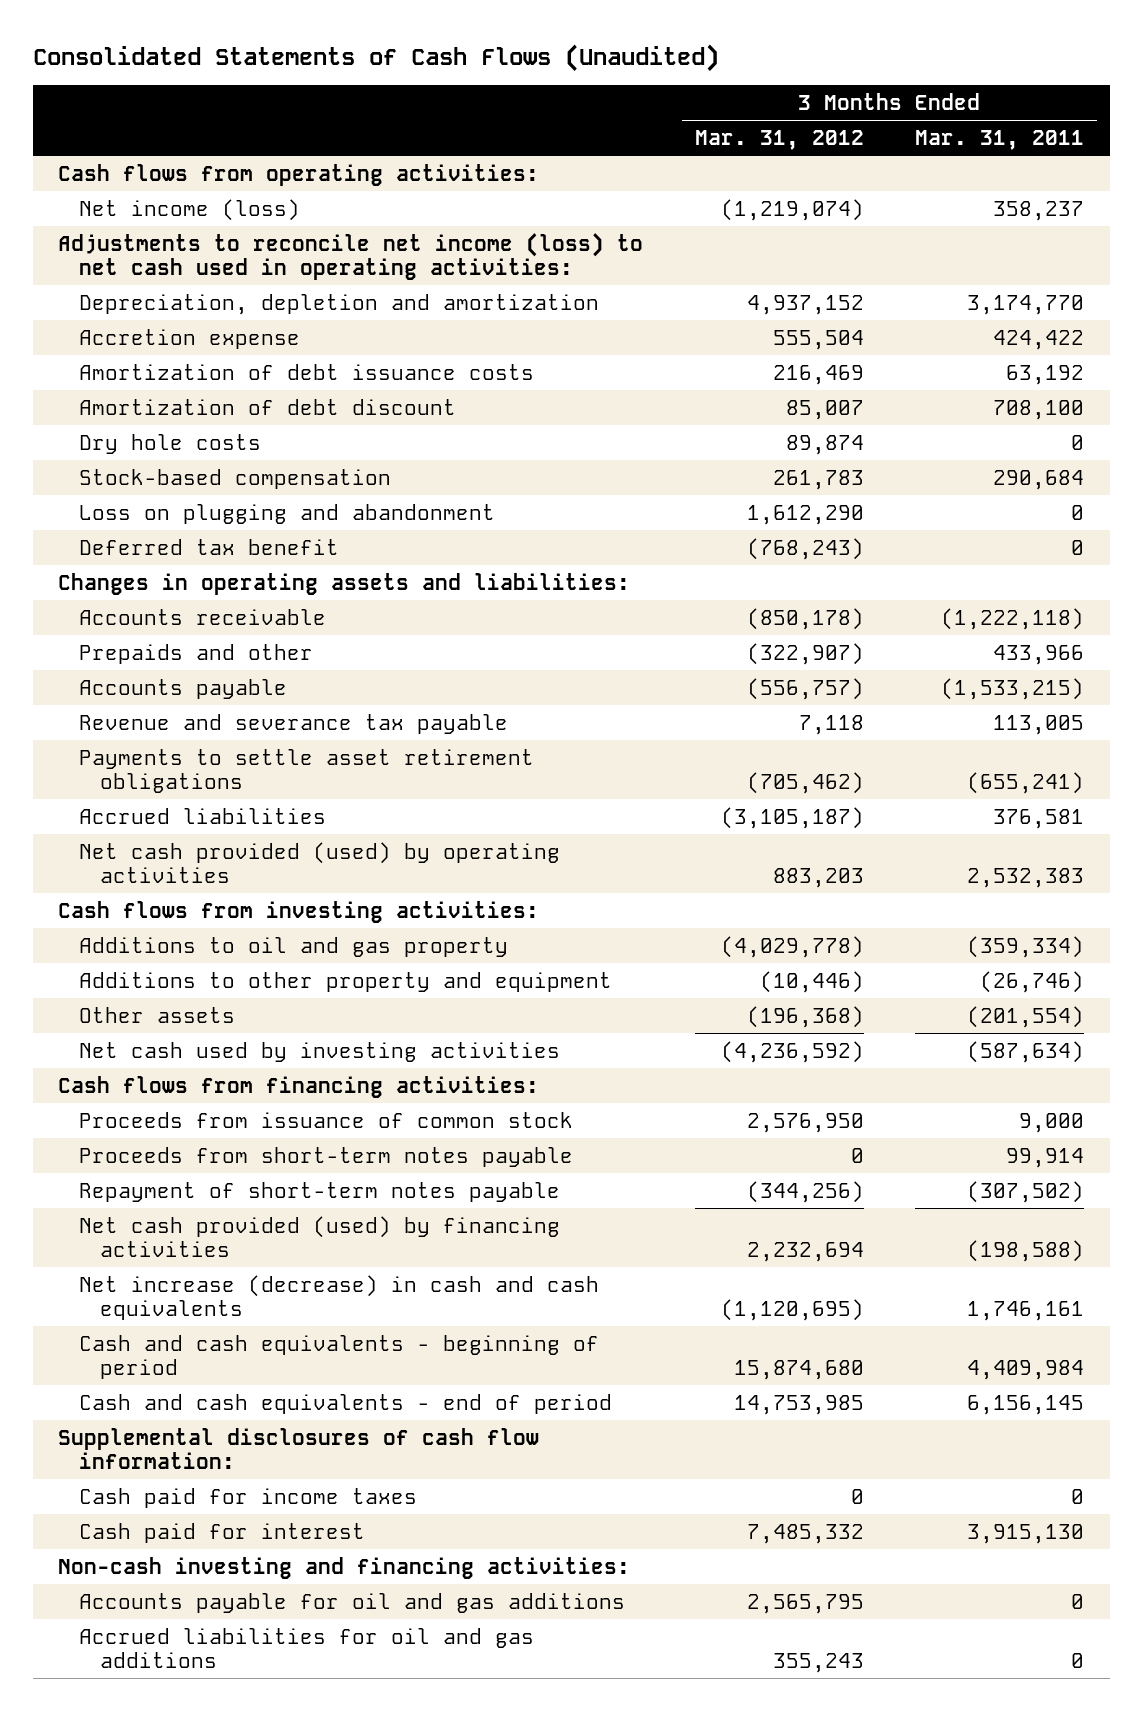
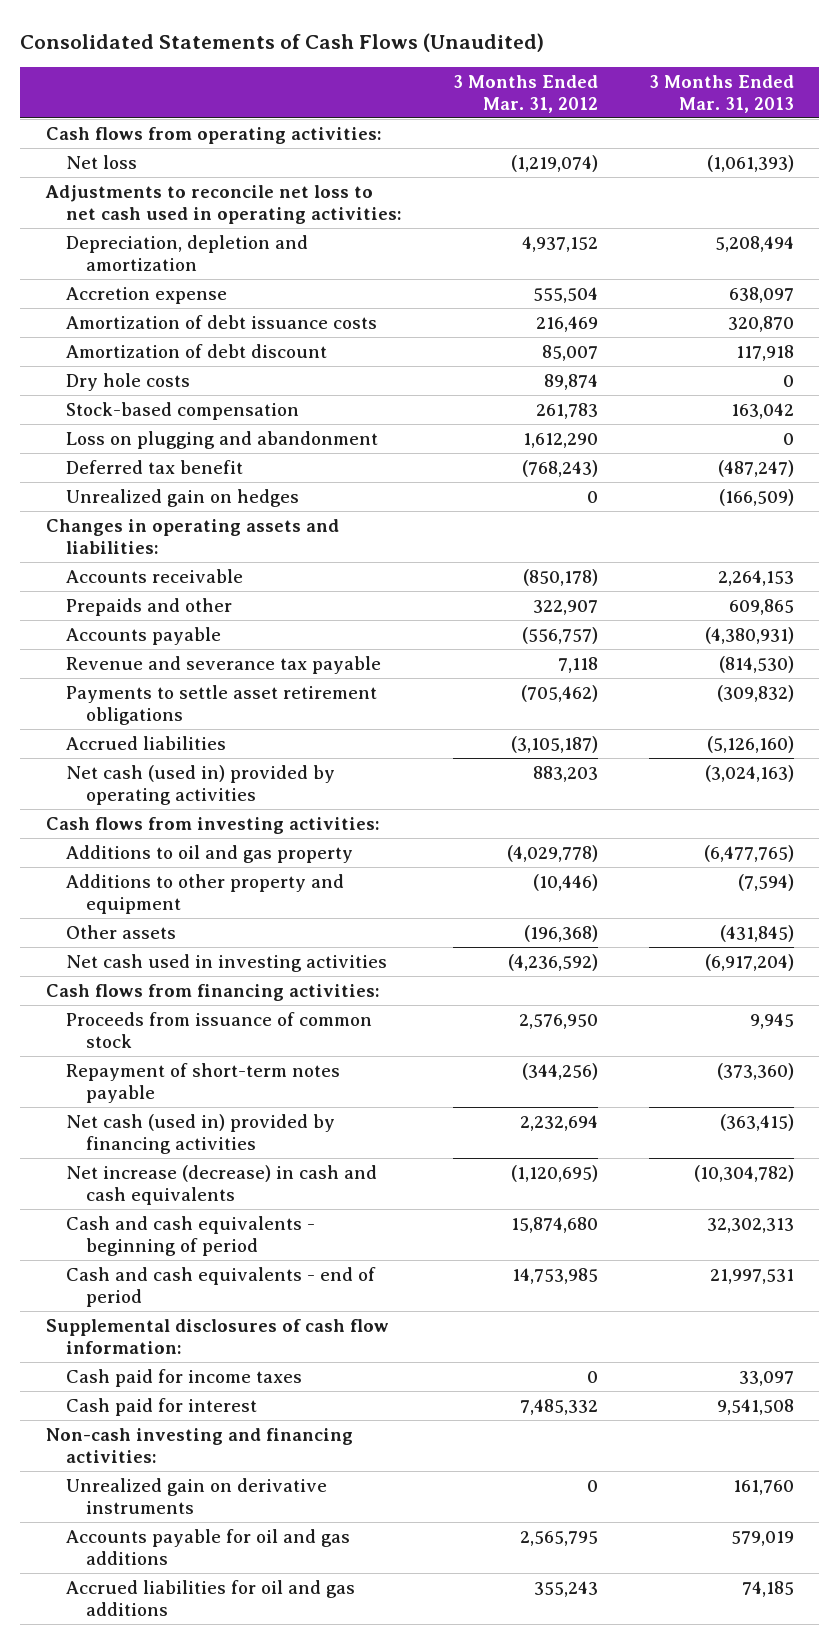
[915,129,1085,150] Mar. 31, 2011 -> none
none -> [648,74,794,113] 3 Months Ended Mar. 31, 2013
[79,198,301,221] Net income (loss) -> [66,154,138,169] Net loss
[58,232,644,281] Adjustments to reconcile net income (loss) to net cash used in operating activities: -> [44,184,403,224] Adjustments to reconcile net loss to net cash used in operating activities:
none -> [66,488,300,507] Unrealized gain on hedges
[746,642,864,665] (322,907) -> [532,599,598,615] 322,907
[79,841,561,884] Net cash provided (used) by operating activities -> [66,764,336,805] Net cash (used in) provided by operating activities
[79,1041,561,1062] Net cash used by investing activities -> [66,953,388,972] Net cash used in investing activities
[79,1146,574,1167] Proceeds from short-term notes payable -> none
[79,1215,561,1258] Net cash provided (used) by financing activities -> [66,1113,336,1154] Net cash (used in) provided by financing activities
none -> [66,1477,328,1514] Unrealized gain on derivative instruments

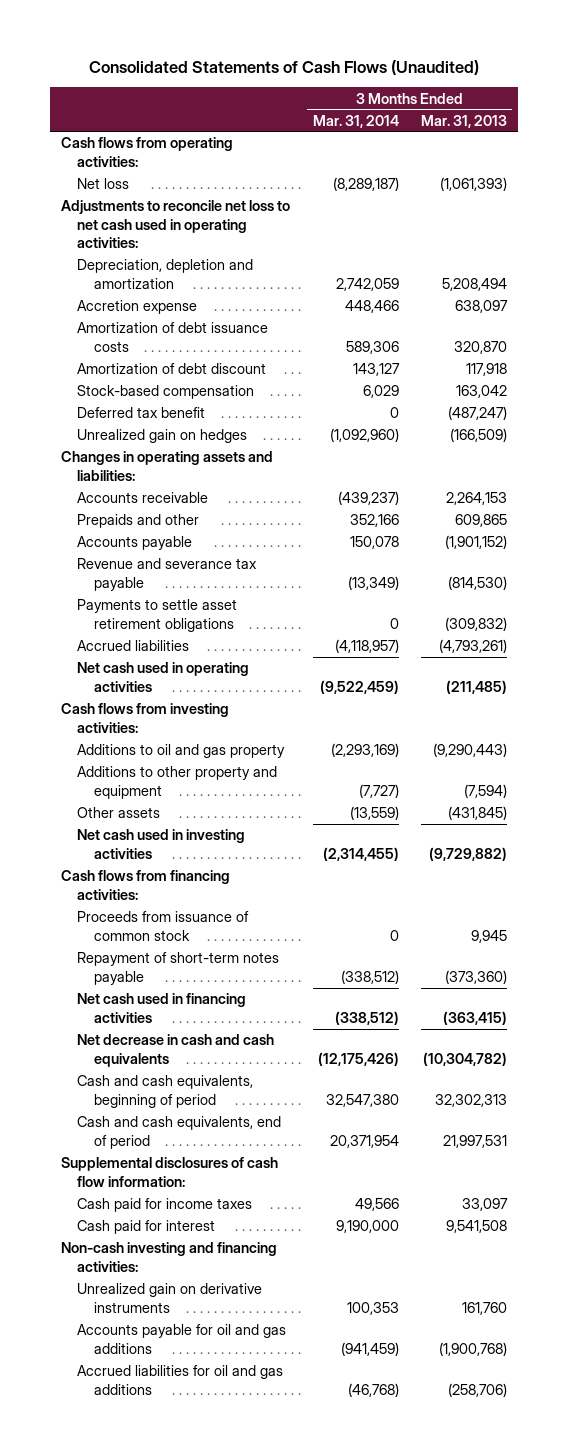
[452,74,598,113] 3 Months Ended Mar. 31, 2012 -> none
none -> [312,114,399,128] Mar. 31, 2014
[66,372,191,391] Dry hole costs -> none
[66,430,379,449] Loss on plugging and abandonment -> none
[704,626,794,644] (4,380,931) -> [444,535,507,550] (1,901,152)
[706,735,794,753] (5,126,160) -> [438,639,507,654] (4,793,261)
[66,764,336,805] Net cash (used in) provided by operating activities -> [77,662,250,692] Net cash used in operating activities
[704,764,794,782] (3,024,163) -> [445,679,507,694] (211,485)
[703,844,794,862] (6,477,765) -> [432,743,507,758] (9,290,443)
[704,953,794,971] (6,917,204) -> [428,846,507,861] (9,729,882)
[66,1113,336,1154] Net cash (used in) provided by financing activities -> [77,993,247,1023] Net cash used in financing activities
[66,1164,378,1205] Net increase (decrease) in cash and cash equivalents -> [77,1034,275,1067] Net decrease in cash and cash equivalents
[66,1215,316,1256] Cash and cash equivalents - beginning of period -> [77,1075,254,1108] Cash and cash equivalents, beginning of period
[66,1266,377,1307] Cash and cash equivalents - end of period -> [77,1116,282,1149] Cash and cash equivalents, end of period
[730,1530,794,1546] 579,019 -> [438,1341,507,1356] (1,900,768)
[741,1580,794,1597] 74,185 -> [447,1382,507,1397] (258,706)

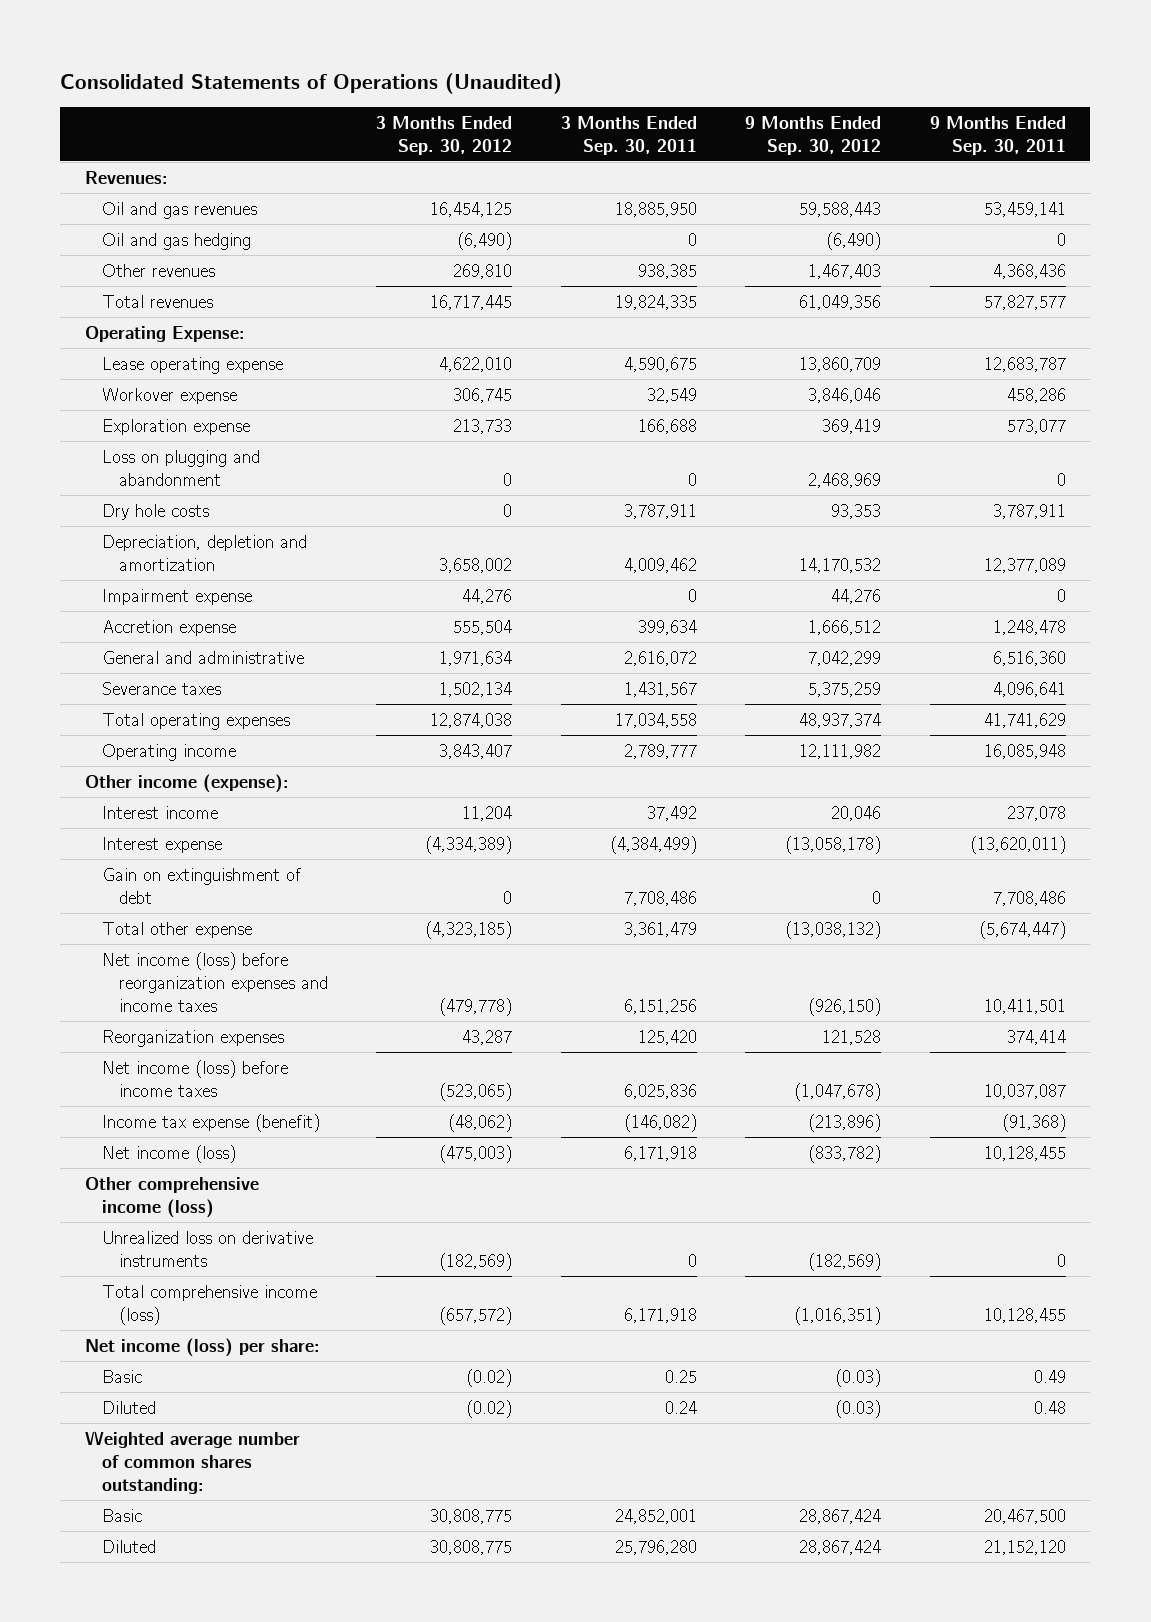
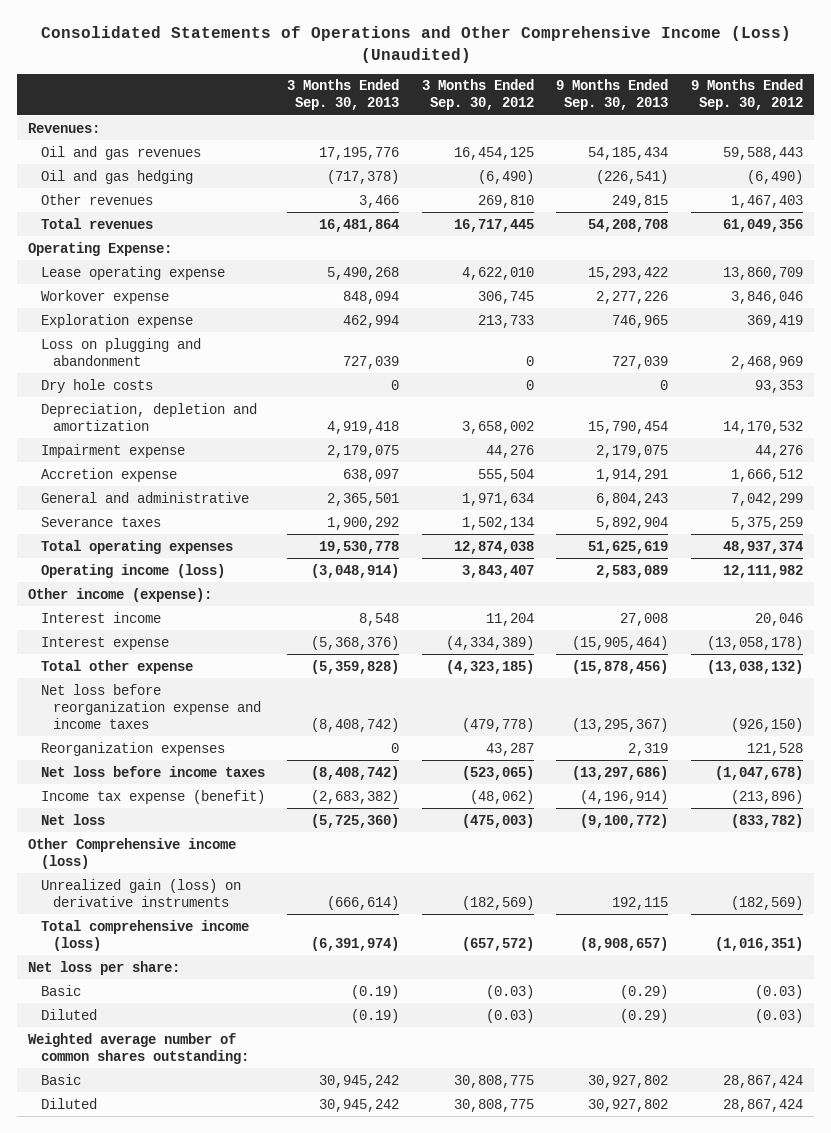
[60,72,563,94] Consolidated Statements of Operations (Unaudited) -> [40,26,791,63] Consolidated Statements of Operations and Other Comprehensive Income (Loss) (Unaudited)
[560,115,697,155] 3 Months Ended Sep. 30, 2011 -> none
[929,115,1066,155] 9 Months Ended Sep. 30, 2011 -> none
none -> [287,79,400,111] 3 Months Ended Sep. 30, 2013
none -> [556,79,669,111] 9 Months Ended Sep. 30, 2013
[101,743,236,761] Operating income -> [40,563,225,578] Operating income (loss)
[101,867,301,904] Gain on extinguishment of debt -> none
[101,951,328,1012] Net income (loss) before reorganization expenses and income taxes -> [40,683,262,729] Net loss before reorganization expense and income taxes
[101,1059,288,1097] Net income (loss) before income taxes -> [40,765,265,777] Net loss before income taxes
[101,1144,236,1163] Net income (loss) -> [40,813,105,825] Net loss
[84,1176,259,1218] Other comprehensive income (loss) -> [28,837,237,869] Other Comprehensive income (loss)
[101,1230,313,1267] Unrealized loss on derivative instruments -> [40,878,241,907] Unrealized gain (loss) on derivative instruments
[84,1337,320,1357] Net income (loss) per share: -> [28,960,181,975] Net loss per share:
[466,1368,513,1387] (0.02) -> [485,984,534,999] (0.03)
[466,1399,513,1418] (0.02) -> [485,1008,534,1023] (0.03)

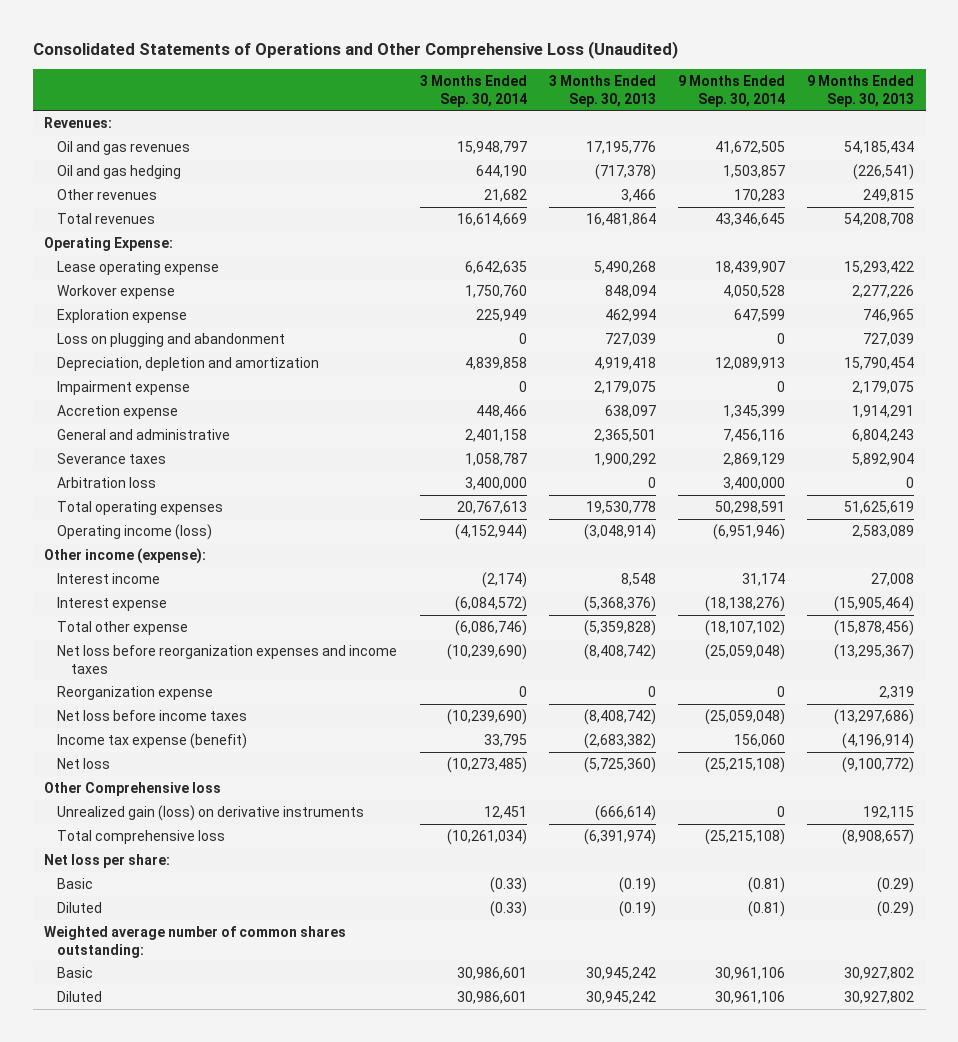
[40,26,791,63] Consolidated Statements of Operations and Other Comprehensive Income (Loss) (Unaudited) -> [32,40,678,59] Consolidated Statements of Operations and Other Comprehensive Loss (Unaudited)
[421,79,534,111] 3 Months Ended Sep. 30, 2012 -> none
[690,79,803,111] 9 Months Ended Sep. 30, 2012 -> none
none -> [419,74,527,107] 3 Months Ended Sep. 30, 2014
none -> [678,74,786,107] 9 Months Ended Sep. 30, 2014
[40,378,153,393] Dry hole costs -> none
none -> [57,476,157,488] Arbitration loss
[40,683,262,729] Net loss before reorganization expense and income taxes -> [57,644,398,674] Net loss before reorganization expenses and income taxes
[40,741,225,756] Reorganization expenses -> [57,685,214,700] Reorganization expense
[28,837,237,869] Other Comprehensive income (loss) -> [43,781,221,796] Other Comprehensive loss
[40,919,249,951] Total comprehensive income (loss) -> [57,829,226,844] Total comprehensive loss

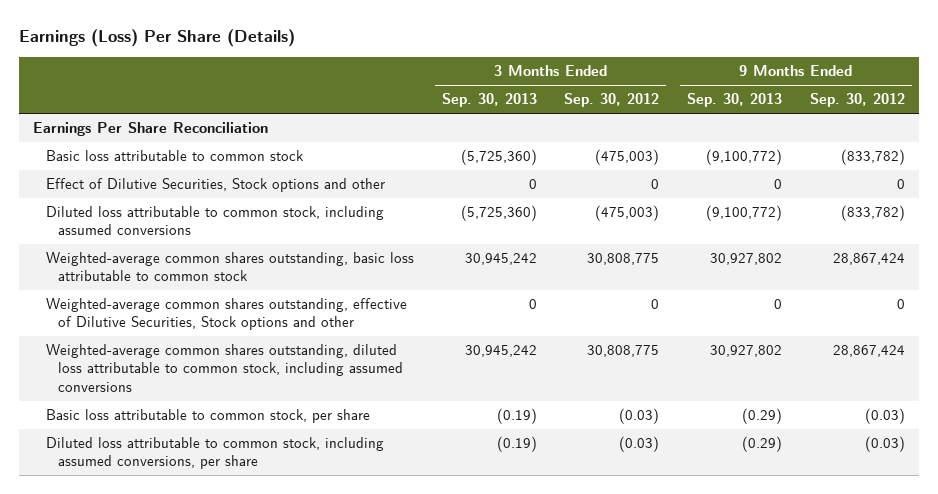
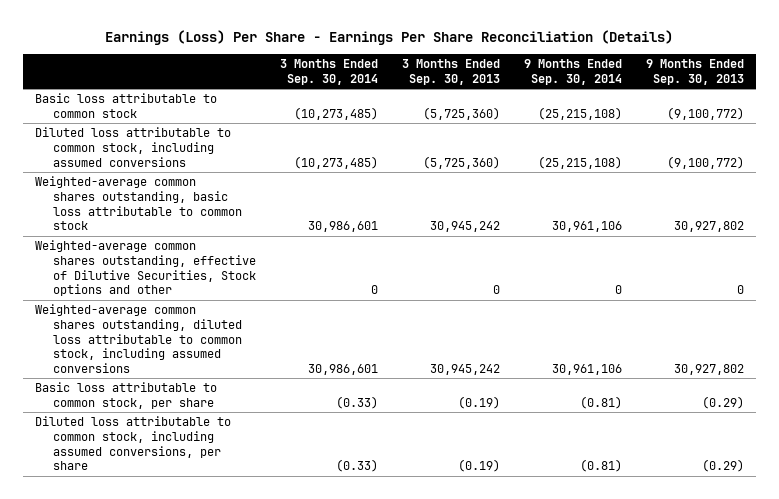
[19,29,296,48] Earnings (Loss) Per Share (Details) -> [105,30,674,46] Earnings (Loss) Per Share - Earnings Per Share Reconciliation (Details)
[564,93,660,108] Sep. 30, 2012 -> none
[810,93,906,108] Sep. 30, 2012 -> none
none -> [279,59,378,86] 3 Months Ended Sep. 30, 2014
none -> [523,59,622,86] 9 Months Ended Sep. 30, 2014
[33,122,269,137] Earnings Per Share Reconciliation -> none
[45,178,385,193] Effect of Dilutive Securities, Stock options and other -> none

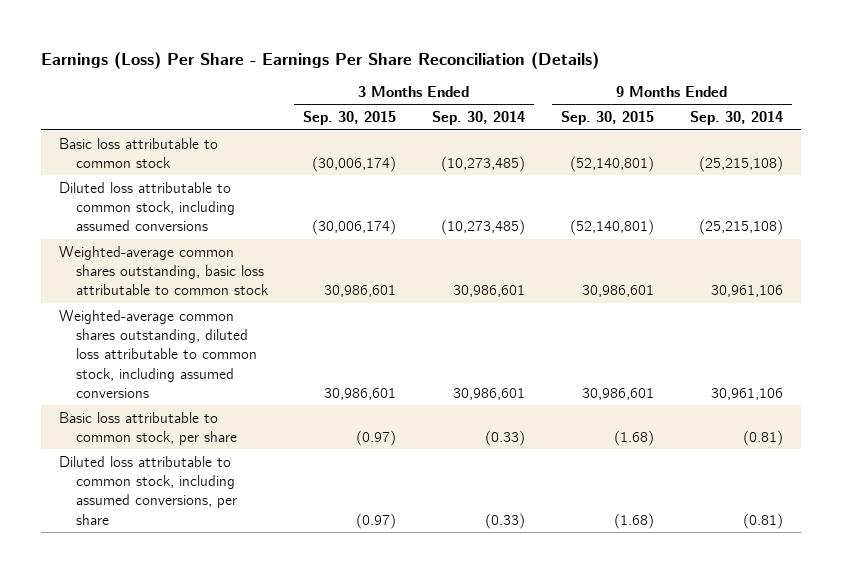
[401,59,500,86] 3 Months Ended Sep. 30, 2013 -> none
[645,59,744,86] 9 Months Ended Sep. 30, 2013 -> none
none -> [303,111,397,126] Sep. 30, 2015
none -> [560,111,654,126] Sep. 30, 2015
[35,240,256,297] Weighted-average common shares outstanding, effective of Dilutive Securities, Stock options and other -> none

